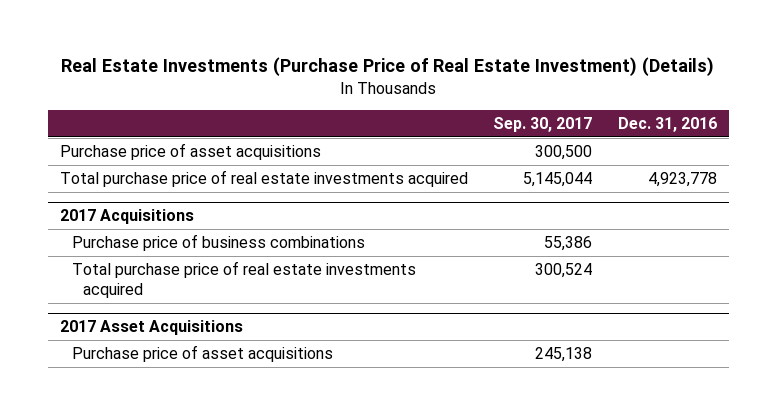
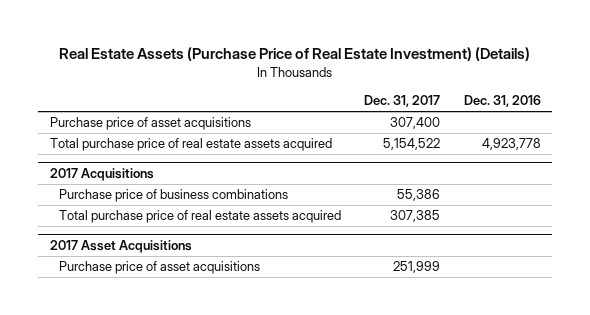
[61,57,715,77] Real Estate Investments (Purchase Price of Real Estate Investment) (Details) -> [59,46,531,61] Real Estate Assets (Purchase Price of Real Estate Investment) (Details)
[493,116,593,132] Sep. 30, 2017 -> none
none -> [364,95,441,108] Dec. 31, 2017
[60,170,469,188] Total purchase price of real estate investments acquired -> [49,138,332,152] Total purchase price of real estate assets acquired
[71,261,416,299] Total purchase price of real estate investments acquired -> [59,210,342,224] Total purchase price of real estate assets acquired

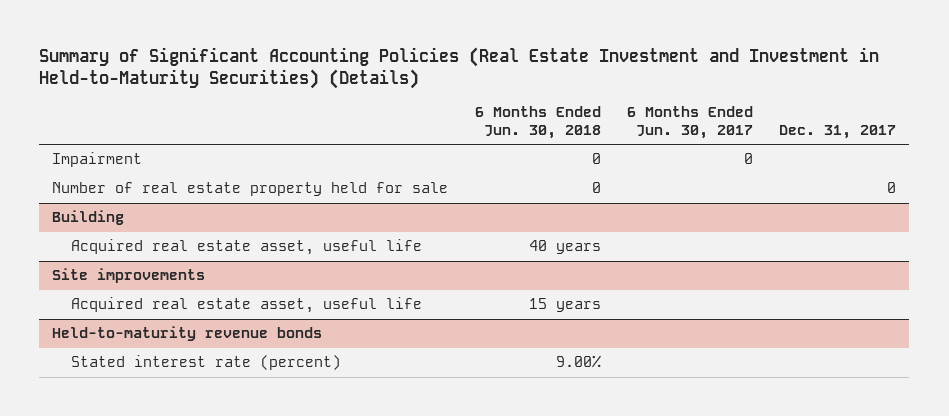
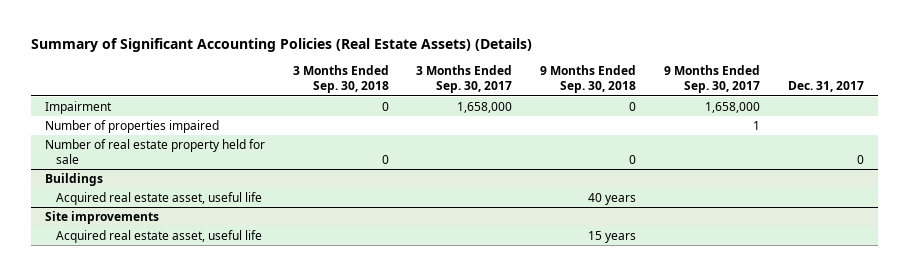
[39,46,880,89] Summary of Significant Accounting Policies (Real Estate Investment and Investment in Held-to-Maturity Securities) (Details) -> [30,38,532,53] Summary of Significant Accounting Policies (Real Estate Assets) (Details)
[474,106,601,139] 6 Months Ended Jun. 30, 2018 -> none
[626,106,753,139] 6 Months Ended Jun. 30, 2017 -> none
none -> [292,65,389,94] 3 Months Ended Sep. 30, 2018
none -> [416,65,513,94] 3 Months Ended Sep. 30, 2017
none -> [540,65,637,94] 9 Months Ended Sep. 30, 2018
none -> [664,65,761,94] 9 Months Ended Sep. 30, 2017
none -> [44,120,219,134] Number of properties impaired
[52,210,125,226] Building -> [44,173,103,187] Buildings
[52,326,323,342] Held-to-maturity revenue bonds -> none
[70,355,341,371] Stated interest rate (percent) -> none

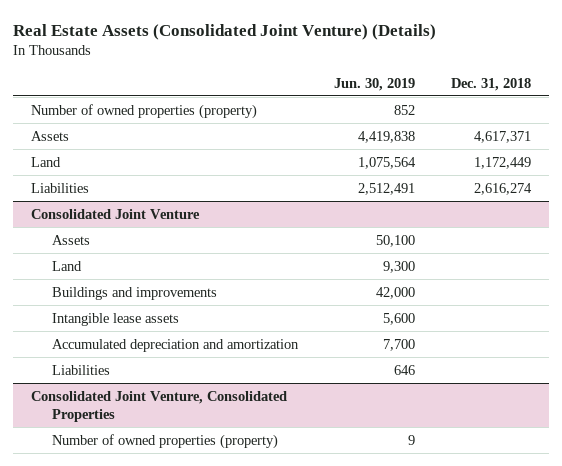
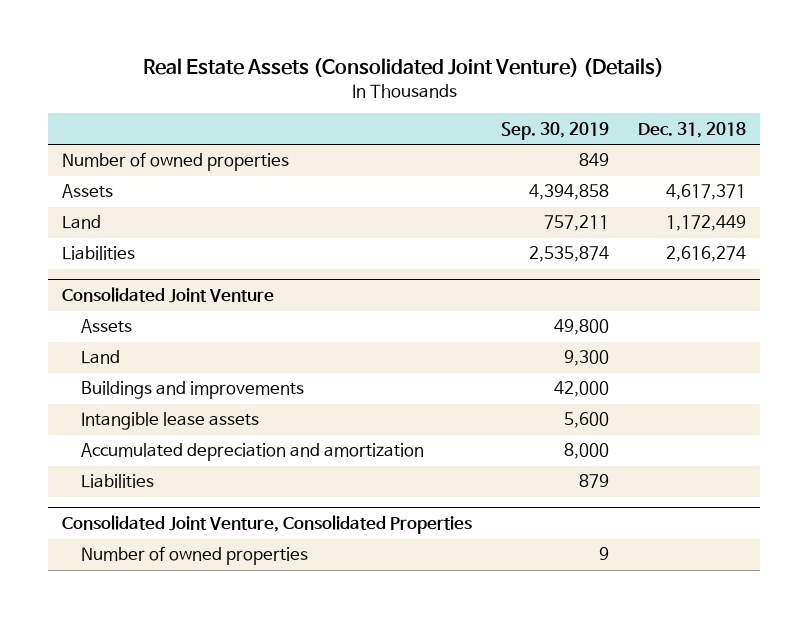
[334,77,416,91] Jun. 30, 2019 -> none
none -> [501,121,610,140] Sep. 30, 2019
[30,103,257,119] Number of owned properties (property) -> [62,152,290,172] Number of owned properties
[52,433,279,449] Number of owned properties (property) -> [81,546,309,566] Number of owned properties

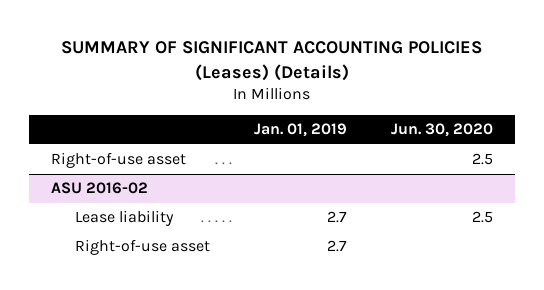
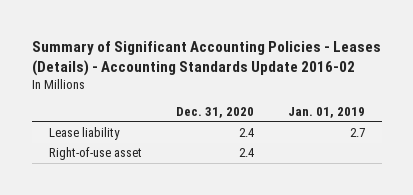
[60,41,482,81] SUMMARY OF SIGNIFICANT ACCOUNTING POLICIES (Leases) (Details) -> [31,40,381,76] Summary of Significant Accounting Policies - Leases (Details) - Accounting Standards Update 2016-02
[391,123,494,138] Jun. 30, 2020 -> none
none -> [175,107,254,119] Dec. 31, 2020
none -> [48,127,120,141] Lease liability
[50,182,148,195] ASU 2016-02 -> none
[74,210,174,227] Lease liability -> none
[74,239,210,256] Right-of-use asset -> none

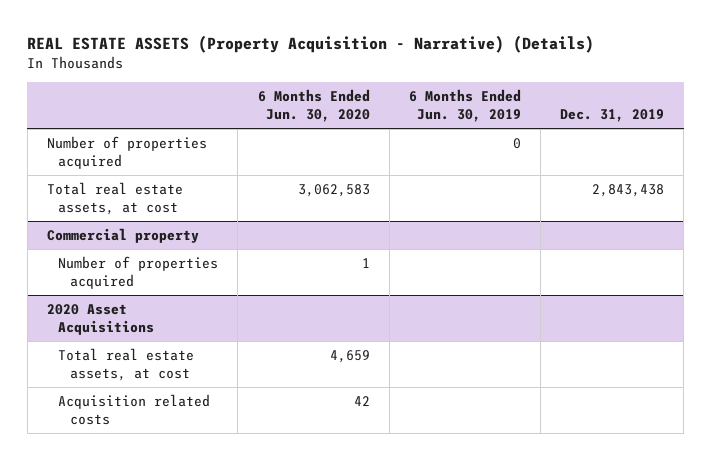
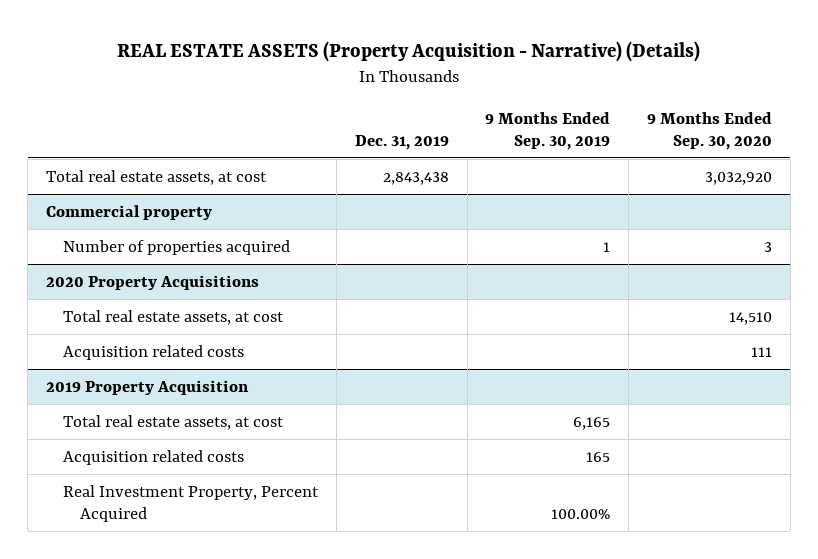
[257,89,370,123] 6 Months Ended Jun. 30, 2020 -> none
[408,89,521,123] 6 Months Ended Jun. 30, 2019 -> none
none -> [485,111,611,150] 9 Months Ended Sep. 30, 2019
none -> [647,111,773,150] 9 Months Ended Sep. 30, 2020
[46,135,207,170] Number of properties acquired -> none
[46,303,155,336] 2020 Asset Acquisitions -> [45,274,259,290] 2020 Property Acquisitions
none -> [45,379,249,395] 2019 Property Acquisition
none -> [63,414,285,430] Total real estate assets, at cost
none -> [63,449,245,465] Acquisition related costs
none -> [63,484,320,522] Real Investment Property, Percent Acquired

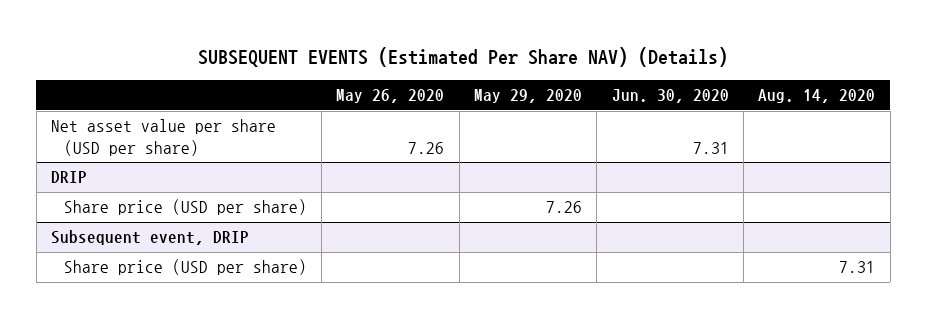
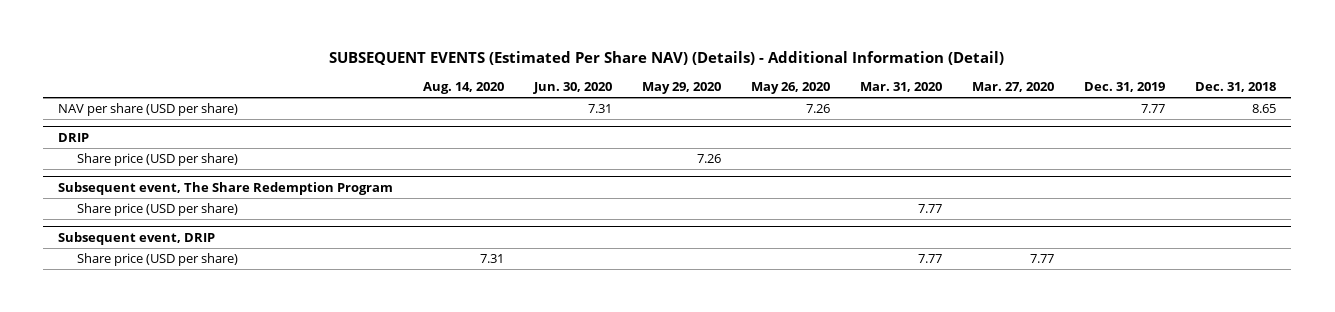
[198,46,729,67] SUBSEQUENT EVENTS (Estimated Per Share NAV) (Details) -> [329,51,1005,66] SUBSEQUENT EVENTS (Estimated Per Share NAV) (Details) - Additional Information (Detail)
none -> [860,82,943,93] Mar. 31, 2020
none -> [972,82,1055,93] Mar. 27, 2020
none -> [1084,82,1166,93] Dec. 31, 2019
none -> [1195,82,1277,93] Dec. 31, 2018
[50,119,276,156] Net asset value per share (USD per share) -> [58,103,239,117] NAV per share (USD per share)
none -> [58,181,394,195] Subsequent event, The Share Redemption Program
none -> [77,203,239,217] Share price (USD per share)

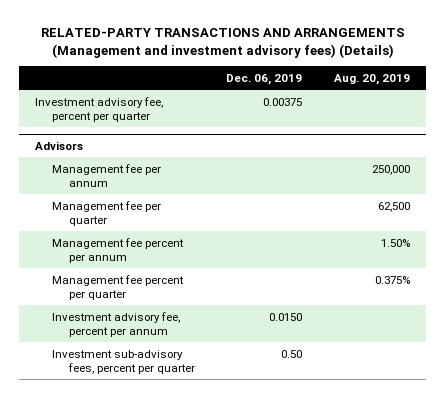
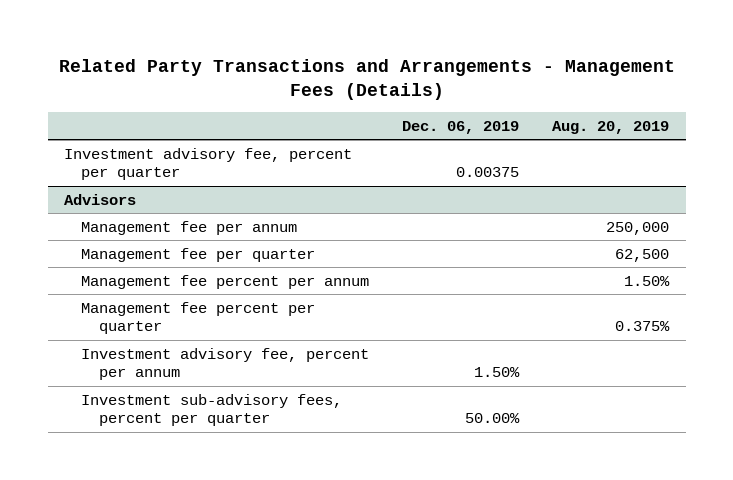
[40,27,405,58] RELATED-PARTY TRANSACTIONS AND ARRANGEMENTS (Management and investment advisory fees) (Details) -> [58,58,675,101] Related Party Transactions and Arrangements - Management Fees (Details)
[269,312,303,321] 0.0150 -> [474,367,521,378] 1.50%
[281,349,303,358] 0.50 -> [465,413,521,424] 50.00%

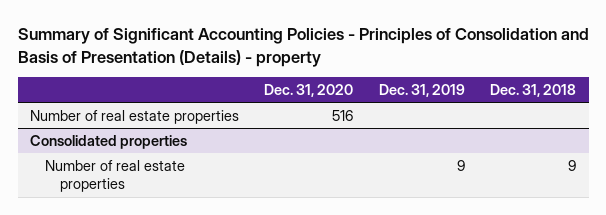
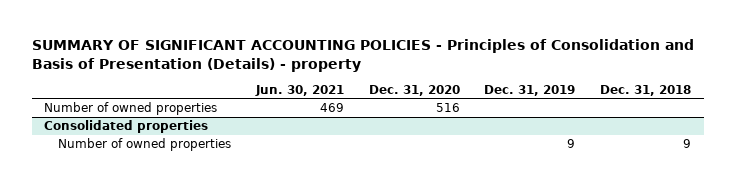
[17,28,589,67] Summary of Significant Accounting Policies - Principles of Consolidation and Basis of Presentation (Details) - property -> [31,39,694,72] SUMMARY OF SIGNIFICANT ACCOUNTING POLICIES - Principles of Consolidation and Basis of Presentation (Details) - property
none -> [254,84,344,96] Jun. 30, 2021
[30,109,240,124] Number of real estate properties -> [44,102,218,116] Number of owned properties
[45,159,186,193] Number of real estate properties -> [57,138,231,152] Number of owned properties

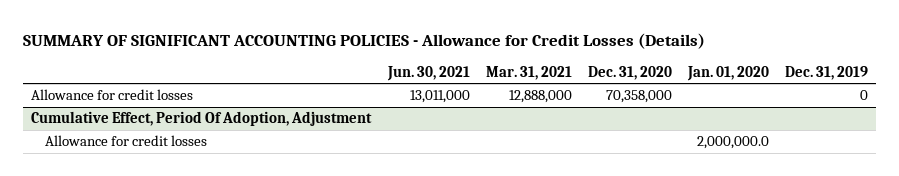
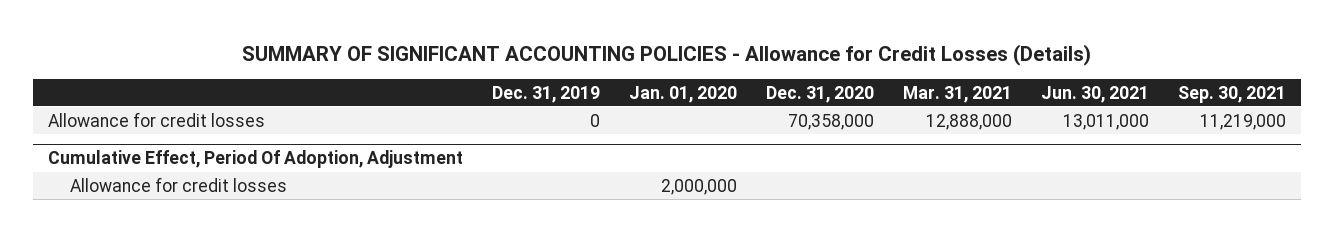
none -> [1178,85,1287,103] Sep. 30, 2021
[696,136,769,150] 2,000,000.0 -> [661,178,738,195] 2,000,000

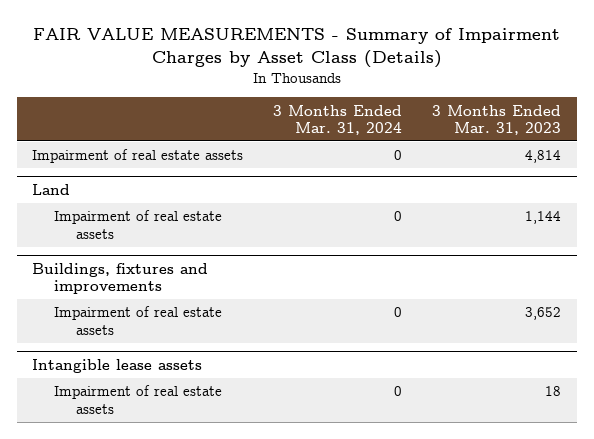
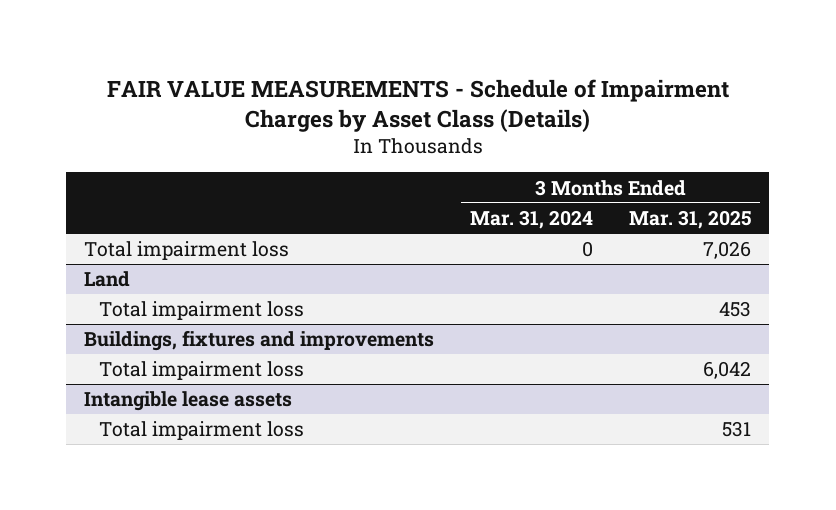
[32,27,560,68] FAIR VALUE MEASUREMENTS - Summary of Impairment Charges by Asset Class (Details) -> [106,78,729,132] FAIR VALUE MEASUREMENTS - Schedule of Impairment Charges by Asset Class (Details)
[432,104,562,135] 3 Months Ended Mar. 31, 2023 -> none
none -> [629,209,752,229] Mar. 31, 2025
[32,149,244,164] Impairment of real estate assets -> none
none -> [84,241,290,261] Total impairment loss
[53,210,222,239] Impairment of real estate assets -> none
none -> [98,301,304,321] Total impairment loss
[53,306,222,335] Impairment of real estate assets -> none
none -> [98,361,304,381] Total impairment loss
[53,385,222,414] Impairment of real estate assets -> none
none -> [98,421,304,441] Total impairment loss

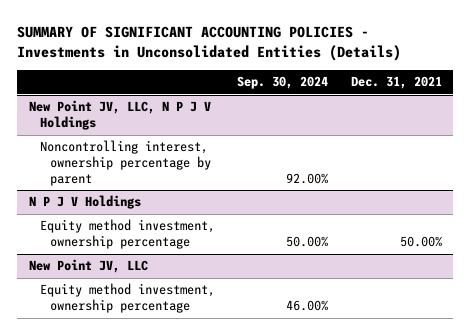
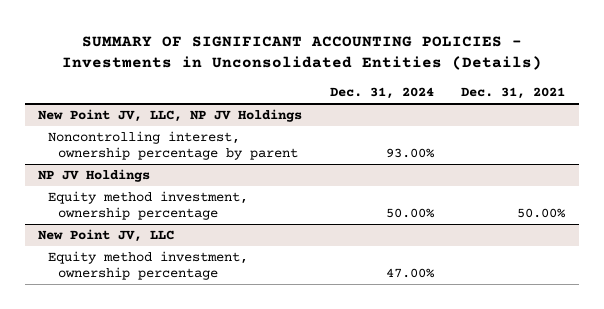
[237,76,329,90] Sep. 30, 2024 -> none
none -> [329,87,434,100] Dec. 31, 2024
[28,100,211,131] New Point JV, LLC, N P J V Holdings -> [38,109,303,123] New Point JV, LLC, NP JV Holdings
[28,195,141,210] N P J V Holdings -> [38,169,151,183] NP JV Holdings

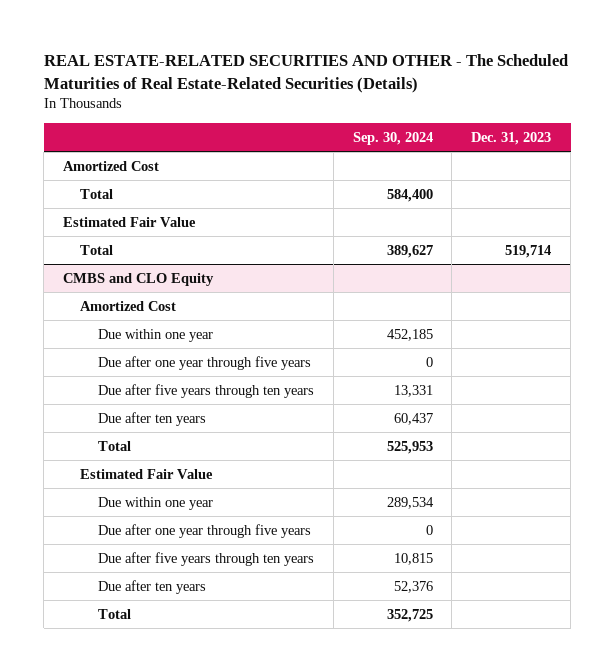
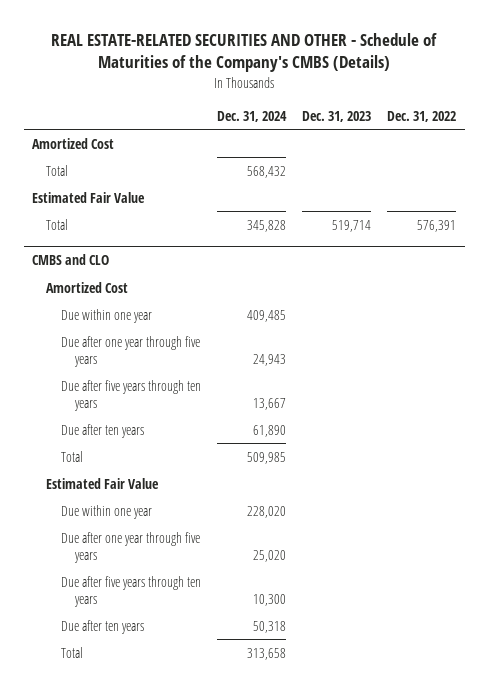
[43,54,568,93] REAL ESTATE-RELATED SECURITIES AND OTHER - The Scheduled Maturities of Real Estate-Related Securities (Details) -> [51,33,438,73] REAL ESTATE-RELATED SECURITIES AND OTHER - Schedule of Maturities of the Company's CMBS (Details)
[352,131,433,145] Sep. 30, 2024 -> none
none -> [216,110,287,122] Dec. 31, 2024
none -> [387,110,457,122] Dec. 31, 2022
[63,272,215,286] CMBS and CLO Equity -> [32,254,110,266] CMBS and CLO

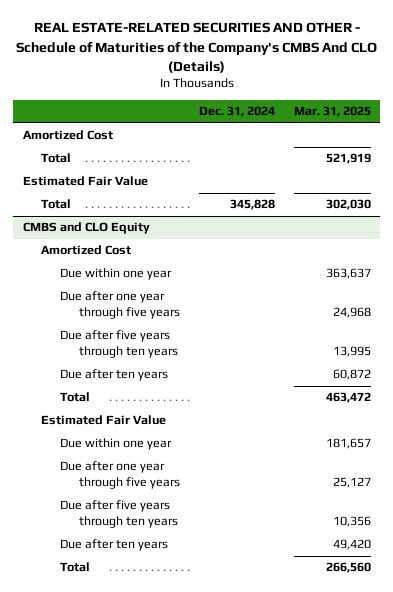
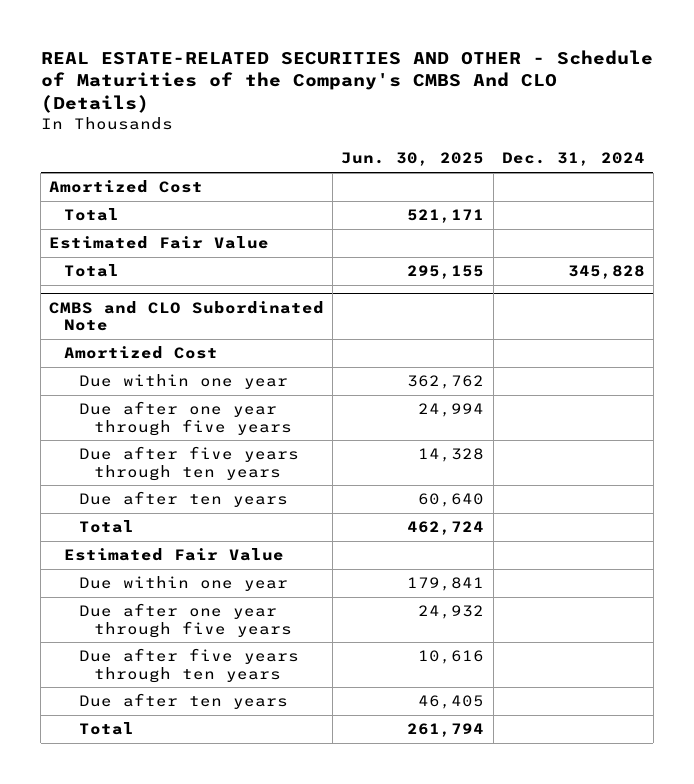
[293,106,371,118] Mar. 31, 2025 -> none
none -> [341,152,485,167] Jun. 30, 2025
[22,222,150,235] CMBS and CLO Equity -> [49,300,325,332] CMBS and CLO Subordinated Note

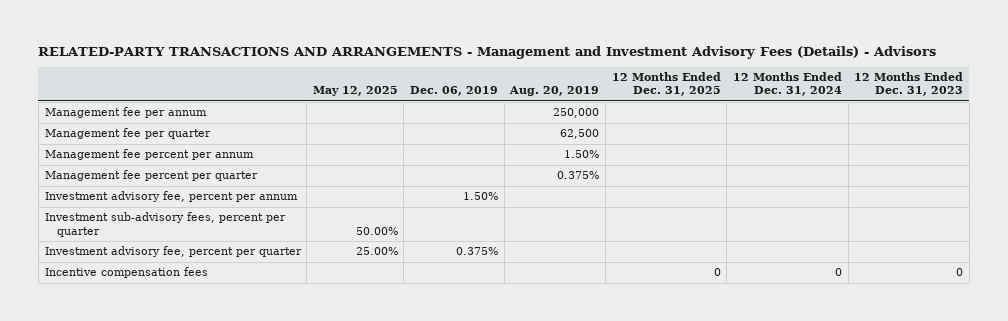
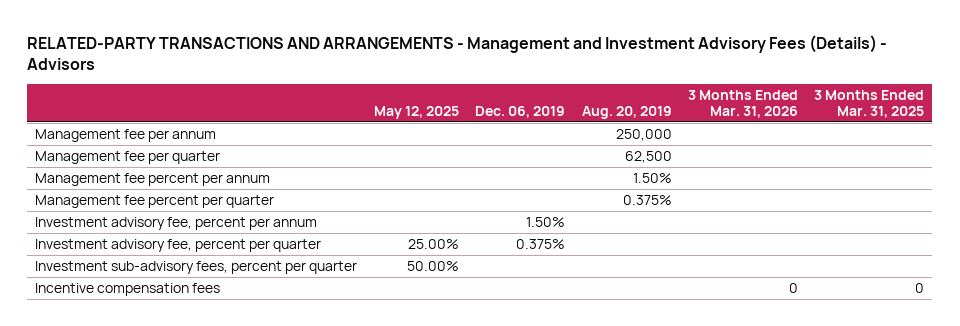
[611,72,721,97] 12 Months Ended Dec. 31, 2025 -> none
[733,72,843,97] 12 Months Ended Dec. 31, 2024 -> none
[854,72,964,97] 12 Months Ended Dec. 31, 2023 -> none
none -> [687,89,798,118] 3 Months Ended Mar. 31, 2026
none -> [814,89,925,118] 3 Months Ended Mar. 31, 2025
[44,212,286,237] Investment sub-advisory fees, percent per quarter -> [35,260,358,274] Investment sub-advisory fees, percent per quarter

